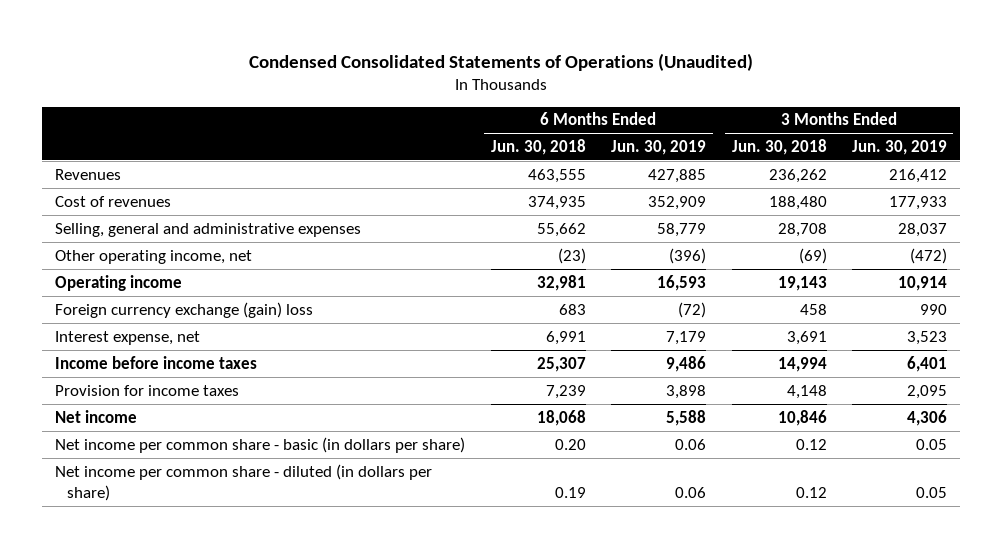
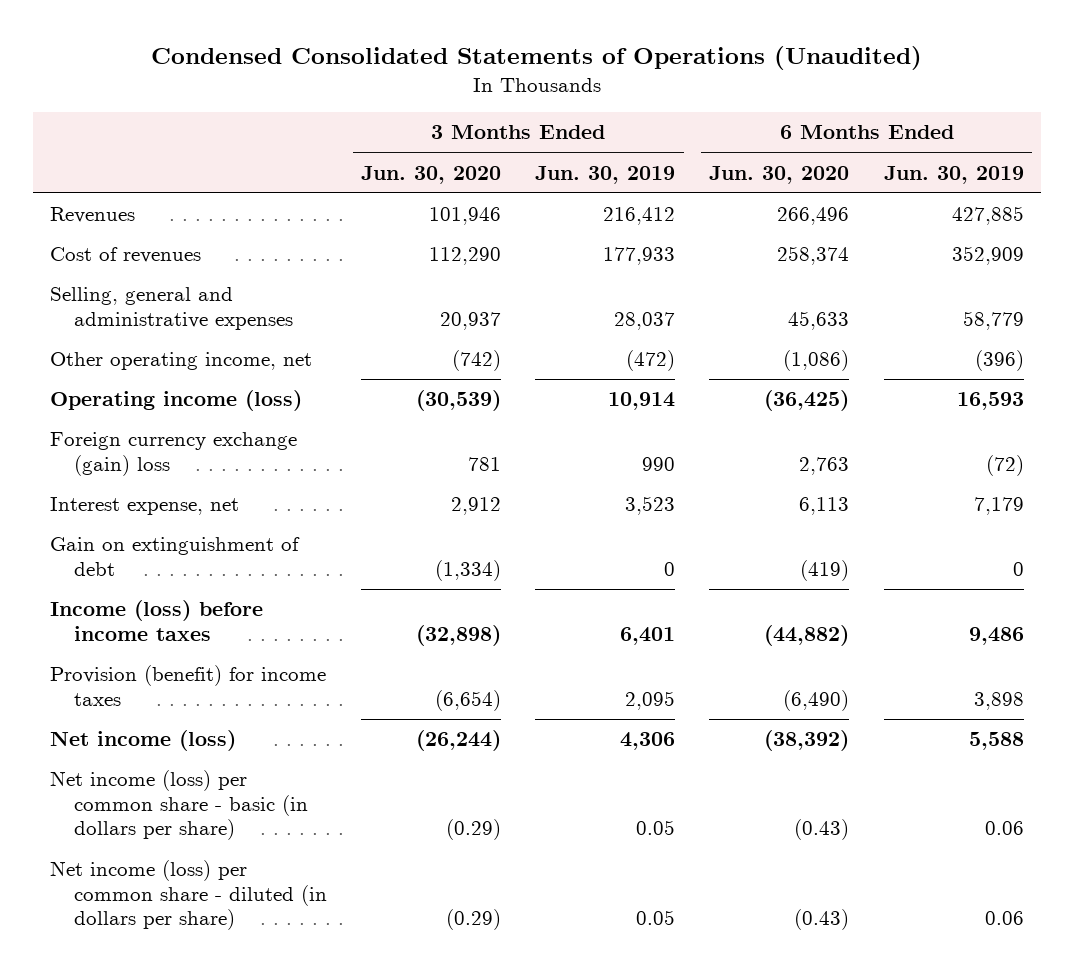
[490,138,586,155] Jun. 30, 2018 -> none
[731,138,827,155] Jun. 30, 2018 -> none
none -> [361,165,502,184] Jun. 30, 2020
none -> [709,165,850,184] Jun. 30, 2020
[55,274,183,291] Operating income -> [50,390,303,412] Operating income (loss)
none -> [50,537,301,576] Gain on extinguishment of debt
[55,355,258,369] Income before income taxes -> [50,600,264,641] Income (loss) before income taxes
[55,384,240,396] Provision for income taxes -> [50,665,327,706] Provision (benefit) for income taxes
[55,409,138,423] Net income -> [50,730,237,752] Net income (loss)
[55,436,466,453] Net income per common share - basic (in dollars per share) -> [50,770,308,841] Net income (loss) per common share - basic (in dollars per share)
[55,463,433,501] Net income per common share - diluted (in dollars per share) -> [50,860,327,931] Net income (loss) per common share - diluted (in dollars per share)

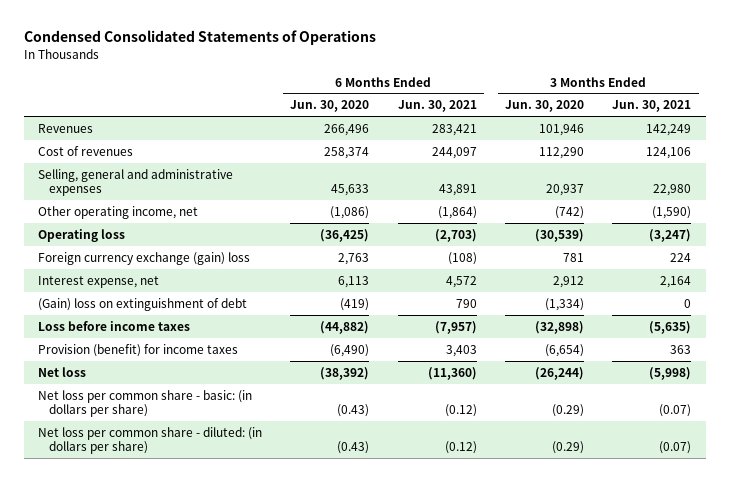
[150,46,922,71] Condensed Consolidated Statements of Operations (Unaudited) -> [23,30,376,46] Condensed Consolidated Statements of Operations
[535,165,676,184] Jun. 30, 2019 -> none
[883,165,1024,184] Jun. 30, 2019 -> none
none -> [397,100,477,113] Jun. 30, 2021
none -> [612,100,692,113] Jun. 30, 2021
[50,390,303,412] Operating income (loss) -> [37,228,125,242] Operating loss
[50,537,301,576] Gain on extinguishment of debt -> [37,297,247,311] (Gain) loss on extinguishment of debt
[50,600,264,641] Income (loss) before income taxes -> [37,320,190,331] Loss before income taxes
[50,730,237,752] Net income (loss) -> [37,366,86,377] Net loss
[50,770,308,841] Net income (loss) per common share - basic (in dollars per share) -> [37,389,252,418] Net loss per common share - basic: (in dollars per share)
[50,860,327,931] Net income (loss) per common share - diluted (in dollars per share) -> [37,426,262,455] Net loss per common share - diluted: (in dollars per share)

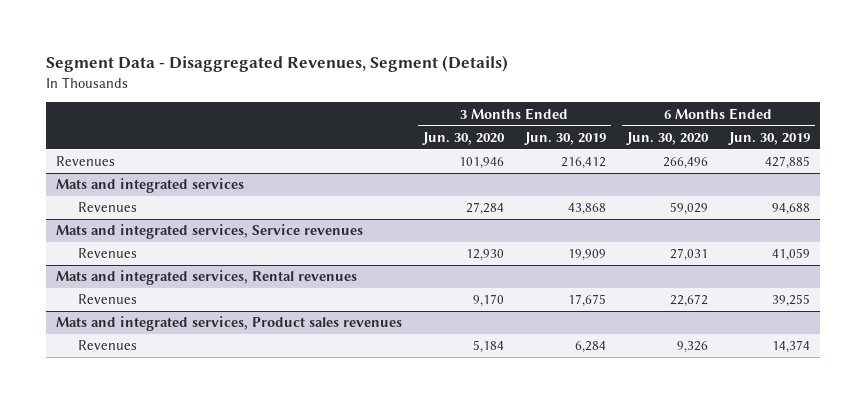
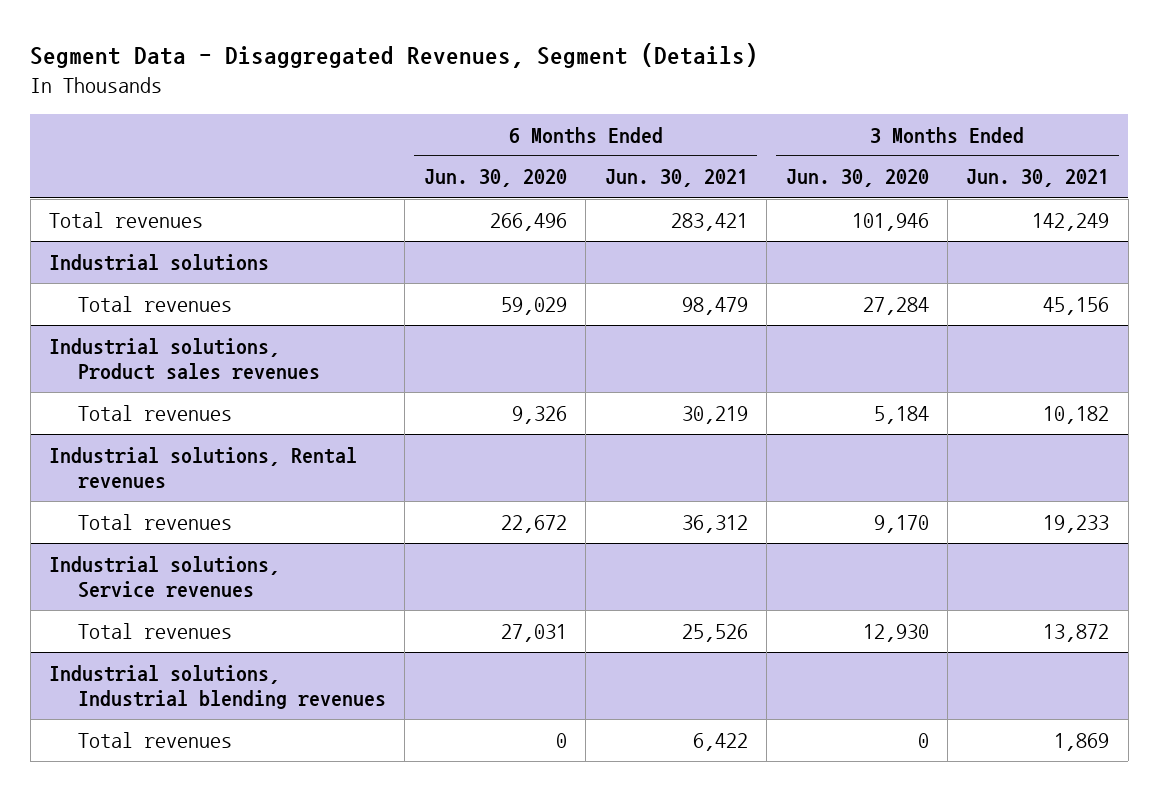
[523,131,606,145] Jun. 30, 2019 -> none
[727,131,810,145] Jun. 30, 2019 -> none
none -> [604,169,748,188] Jun. 30, 2021
none -> [966,169,1110,188] Jun. 30, 2021
[56,178,245,194] Mats and integrated services -> none
[56,224,364,240] Mats and integrated services, Service revenues -> none
[56,270,358,286] Mats and integrated services, Rental revenues -> none
[56,316,403,332] Mats and integrated services, Product sales revenues -> none
[56,156,116,167] Revenues -> [48,211,203,228] Total revenues
none -> [48,253,269,271] Industrial solutions
[77,202,137,213] Revenues -> [77,295,232,312] Total revenues
none -> [48,337,320,381] Industrial solutions, Product sales revenues
[77,248,137,259] Revenues -> [77,404,232,421] Total revenues
[466,249,505,262] 12,930 -> [873,405,929,424] 5,184
[669,248,708,262] 27,031 -> [511,405,567,424] 9,326
none -> [48,446,357,489] Industrial solutions, Rental revenues
[77,294,137,305] Revenues -> [77,513,232,530] Total revenues
none -> [48,555,280,599] Industrial solutions, Service revenues
[77,340,137,351] Revenues -> [77,622,232,639] Total revenues
[473,340,505,354] 5,184 -> [862,623,929,642] 12,930
[676,341,708,354] 9,326 -> [500,623,567,642] 27,031
none -> [48,664,386,710] Industrial solutions, Industrial blending revenues
none -> [77,731,232,748] Total revenues

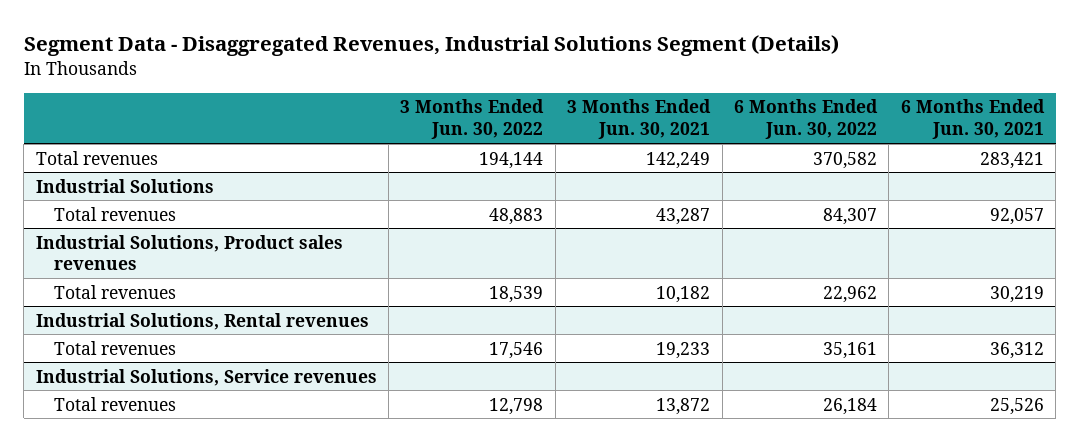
[30,43,759,69] Segment Data - Disaggregated Revenues, Segment (Details) -> [23,35,839,57] Segment Data - Disaggregated Revenues, Industrial Solutions Segment (Details)
[423,169,567,188] Jun. 30, 2020 -> none
[785,169,929,188] Jun. 30, 2020 -> none
none -> [400,99,545,140] 3 Months Ended Jun. 30, 2022
none -> [734,99,879,140] 6 Months Ended Jun. 30, 2022
[48,253,269,271] Industrial solutions -> [35,178,214,193] Industrial Solutions
[681,296,748,315] 98,479 -> [989,207,1044,225] 92,057
[1043,296,1110,315] 45,156 -> [656,207,711,225] 43,287
[48,337,320,381] Industrial solutions, Product sales revenues -> [35,234,343,271] Industrial Solutions, Product sales revenues
[48,446,357,489] Industrial solutions, Rental revenues -> [35,312,369,330] Industrial Solutions, Rental revenues
[48,555,280,599] Industrial solutions, Service revenues -> [35,368,377,386] Industrial Solutions, Service revenues
[48,664,386,710] Industrial solutions, Industrial blending revenues -> none
[77,731,232,748] Total revenues -> none

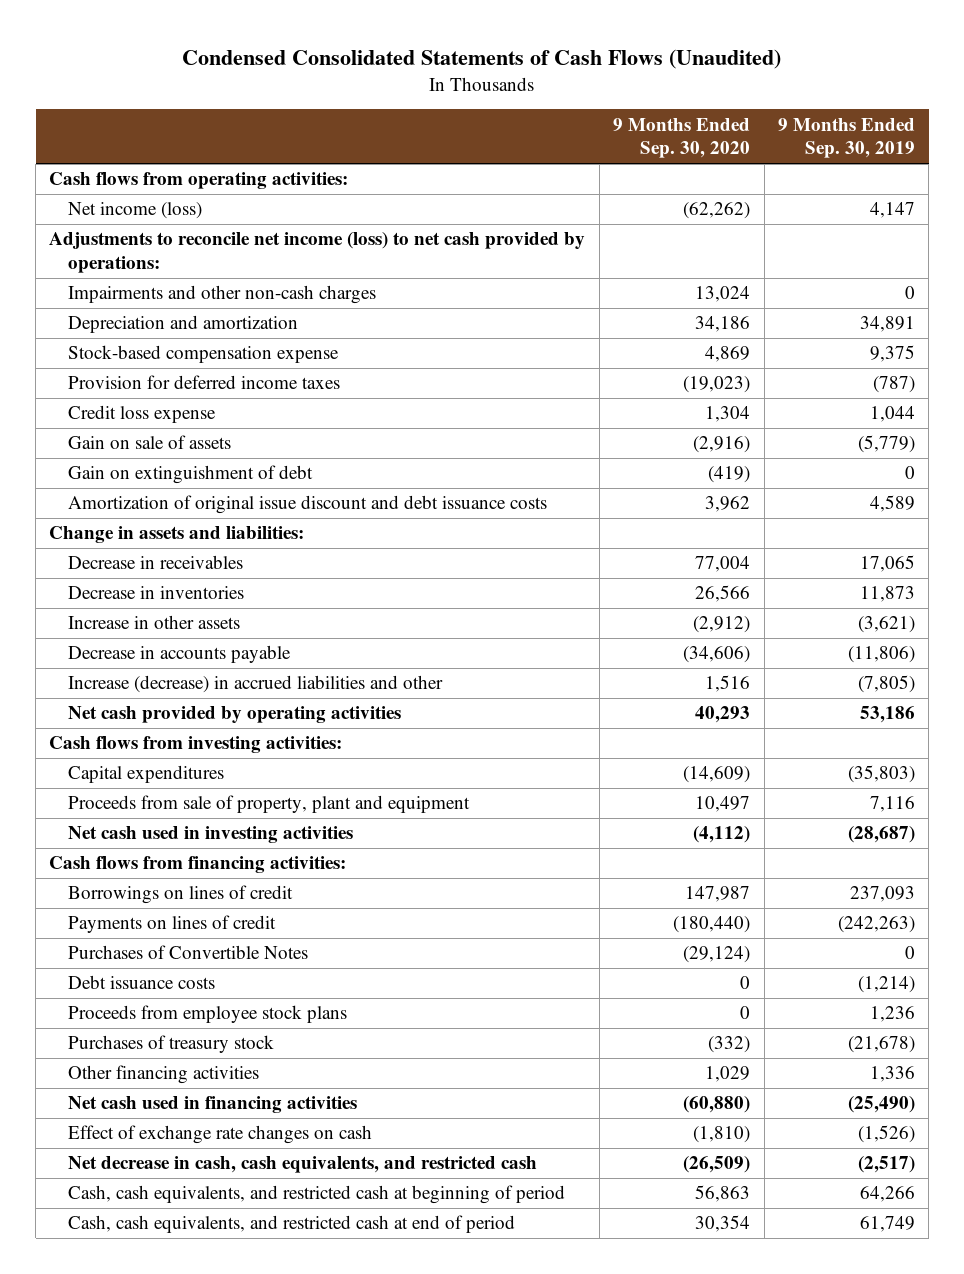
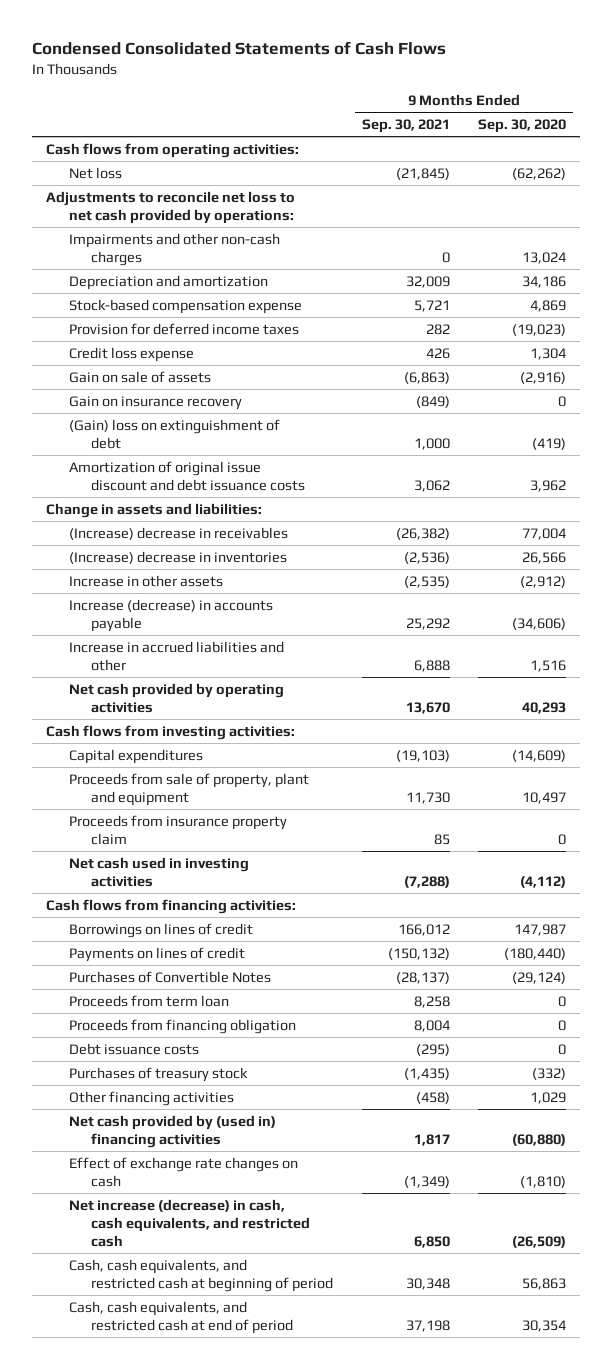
[182,48,782,69] Condensed Consolidated Statements of Cash Flows (Unaudited) -> [31,41,446,56] Condensed Consolidated Statements of Cash Flows
[777,117,915,159] 9 Months Ended Sep. 30, 2019 -> none
none -> [361,119,450,134] Sep. 30, 2021
[68,202,203,220] Net income (loss) -> [68,166,122,179] Net loss
[49,232,586,273] Adjustments to reconcile net income (loss) to net cash provided by operations: -> [45,190,295,224] Adjustments to reconcile net loss to net cash provided by operations:
none -> [68,395,242,410] Gain on insurance recovery
[68,465,314,485] Gain on extinguishment of debt -> [68,418,280,449] (Gain) loss on extinguishment of debt
[68,555,244,570] Decrease in receivables -> [68,526,288,540] (Increase) decrease in receivables
[68,586,245,600] Decrease in inventories -> [68,550,287,564] (Increase) decrease in inventories
[68,645,292,664] Decrease in accounts payable -> [68,598,273,632] Increase (decrease) in accounts payable
[68,675,444,694] Increase (decrease) in accrued liabilities and other -> [68,640,284,671] Increase in accrued liabilities and other
none -> [68,814,287,845] Proceeds from insurance property claim
none -> [68,994,229,1007] Proceeds from term loan
none -> [68,1018,296,1034] Proceeds from financing obligation
[68,1005,348,1024] Proceeds from employee stock plans -> none
[68,1096,358,1114] Net cash used in financing activities -> [68,1114,276,1148] Net cash provided by (used in) financing activities
[68,1156,538,1174] Net decrease in cash, cash equivalents, and restricted cash -> [68,1198,311,1248] Net increase (decrease) in cash, cash equivalents, and restricted cash

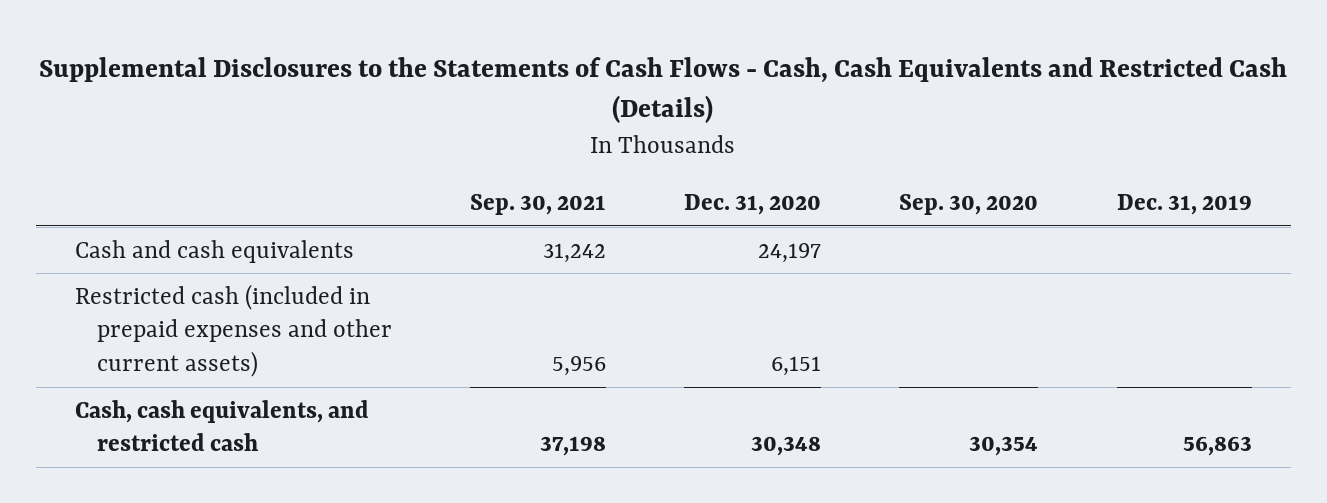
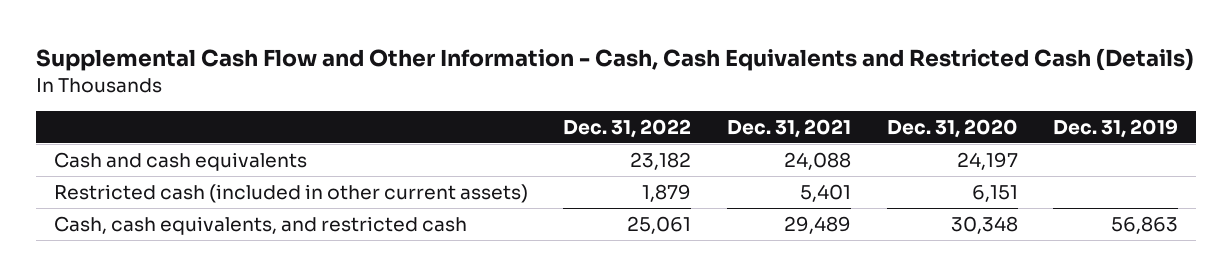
[39,56,1288,124] Supplemental Disclosures to the Statements of Cash Flows - Cash, Cash Equivalents and Restricted Cash (Details) -> [35,47,1194,71] Supplemental Cash Flow and Other Information - Cash, Cash Equivalents and Restricted Cash (Details)
[469,193,606,215] Sep. 30, 2021 -> none
[899,193,1039,215] Sep. 30, 2020 -> none
none -> [563,118,692,138] Dec. 31, 2022
none -> [726,118,851,138] Dec. 31, 2021
[74,283,392,378] Restricted cash (included in prepaid expenses and other current assets) -> [53,183,528,203] Restricted cash (included in other current assets)

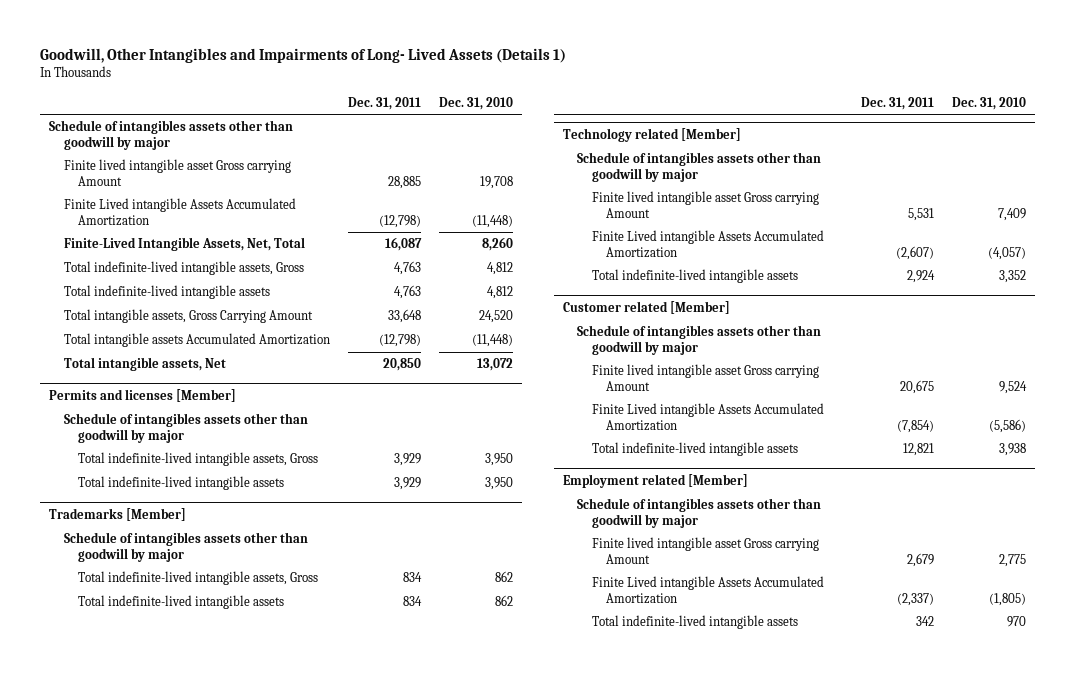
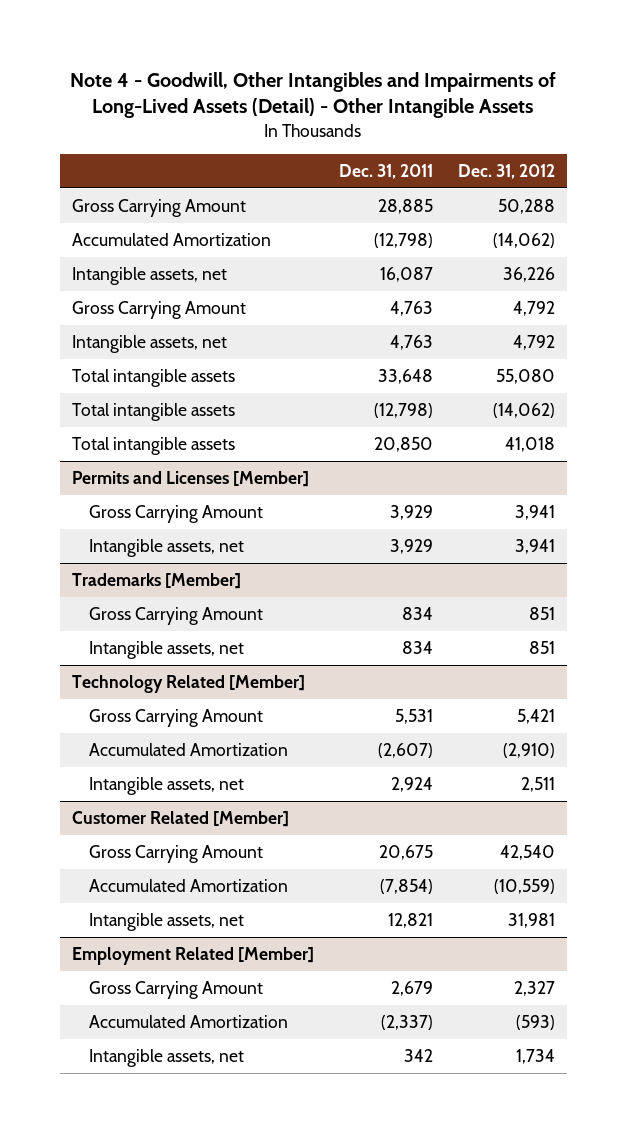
[40,48,567,64] Goodwill, Other Intangibles and Impairments of Long- Lived Assets (Details 1) -> [70,71,557,119] Note 4 - Goodwill, Other Intangibles and Impairments of Long-Lived Assets (Detail) - Other Intangible Assets
[438,96,513,110] Dec. 31, 2010 -> none
none -> [457,163,555,179] Dec. 31, 2012
[49,120,294,150] Schedule of intangibles assets other than goodwill by major -> none
[63,413,308,443] Schedule of intangibles assets other than goodwill by major -> none
[63,159,291,186] Finite lived intangible asset Gross carrying Amount -> [72,198,247,217] Gross Carrying Amount
[63,198,296,226] Finite Lived intangible Assets Accumulated Amortization -> [72,232,272,246] Accumulated Amortization
[63,237,305,252] Finite-Lived Intangible Assets, Net, Total -> [72,266,228,285] Intangible assets, net
[63,261,304,276] Total indefinite-lived intangible assets, Gross -> [72,300,247,319] Gross Carrying Amount
[63,285,270,300] Total indefinite-lived intangible assets -> [72,334,228,353] Intangible assets, net
[63,309,313,324] Total intangible assets, Gross Carrying Amount -> [72,368,236,387] Total intangible assets
[63,333,330,348] Total intangible assets Accumulated Amortization -> [72,402,236,421] Total intangible assets
[63,357,226,372] Total intangible assets, Net -> [72,436,236,455] Total intangible assets
[49,388,237,402] Permits and licenses [Member] -> [72,470,310,487] Permits and Licenses [Member]
[78,452,319,467] Total indefinite-lived intangible assets, Gross -> [89,504,264,523] Gross Carrying Amount
[78,476,285,491] Total indefinite-lived intangible assets -> [89,538,245,557] Intangible assets, net
[63,532,308,562] Schedule of intangibles assets other than goodwill by major -> none
[577,152,822,182] Schedule of intangibles assets other than goodwill by major -> none
[577,325,822,355] Schedule of intangibles assets other than goodwill by major -> none
[577,498,822,528] Schedule of intangibles assets other than goodwill by major -> none
[78,571,319,586] Total indefinite-lived intangible assets, Gross -> [89,606,264,625] Gross Carrying Amount
[78,595,285,610] Total indefinite-lived intangible assets -> [89,640,245,659] Intangible assets, net
[562,127,741,142] Technology related [Member] -> [72,674,306,693] Technology Related [Member]
[591,191,819,218] Finite lived intangible asset Gross carrying Amount -> [89,708,264,727] Gross Carrying Amount
[591,230,824,258] Finite Lived intangible Assets Accumulated Amortization -> [89,742,289,756] Accumulated Amortization
[591,269,798,284] Total indefinite-lived intangible assets -> [89,776,245,795] Intangible assets, net
[562,300,730,314] Customer related [Member] -> [72,810,290,827] Customer Related [Member]
[591,364,819,391] Finite lived intangible asset Gross carrying Amount -> [89,844,264,863] Gross Carrying Amount
[591,403,824,431] Finite Lived intangible Assets Accumulated Amortization -> [89,878,289,892] Accumulated Amortization
[591,442,798,457] Total indefinite-lived intangible assets -> [89,912,245,931] Intangible assets, net
[562,473,748,488] Employment related [Member] -> [72,946,315,965] Employment Related [Member]
[591,537,819,564] Finite lived intangible asset Gross carrying Amount -> [89,980,264,999] Gross Carrying Amount
[591,576,824,604] Finite Lived intangible Assets Accumulated Amortization -> [89,1014,289,1028] Accumulated Amortization
[591,615,798,630] Total indefinite-lived intangible assets -> [89,1048,245,1067] Intangible assets, net

